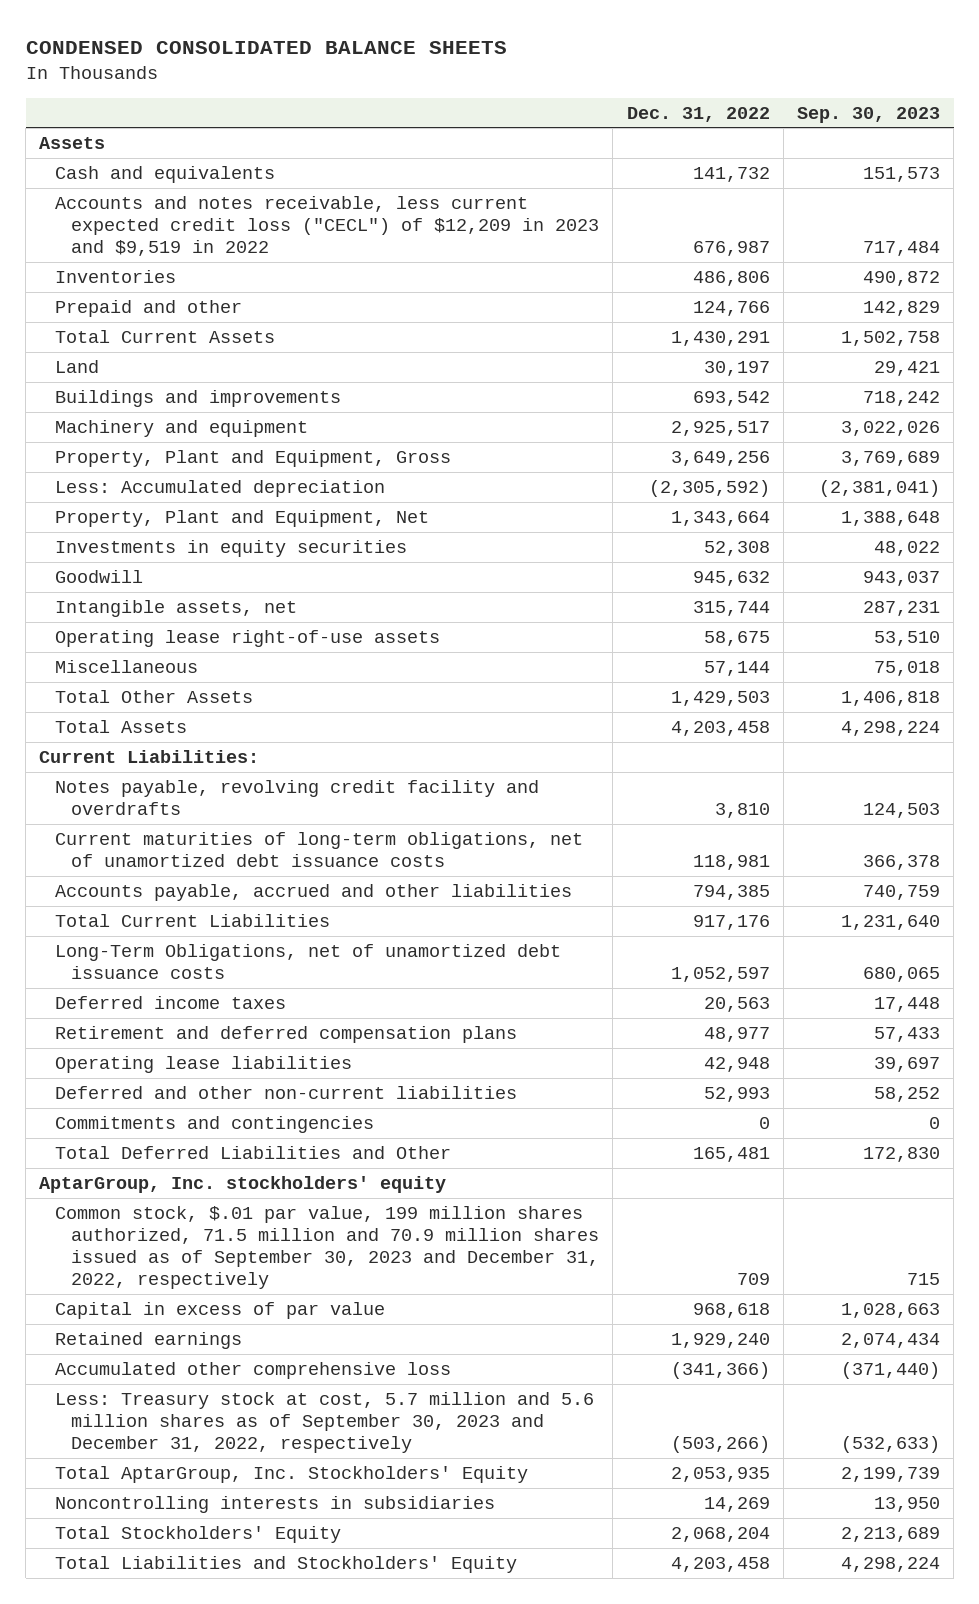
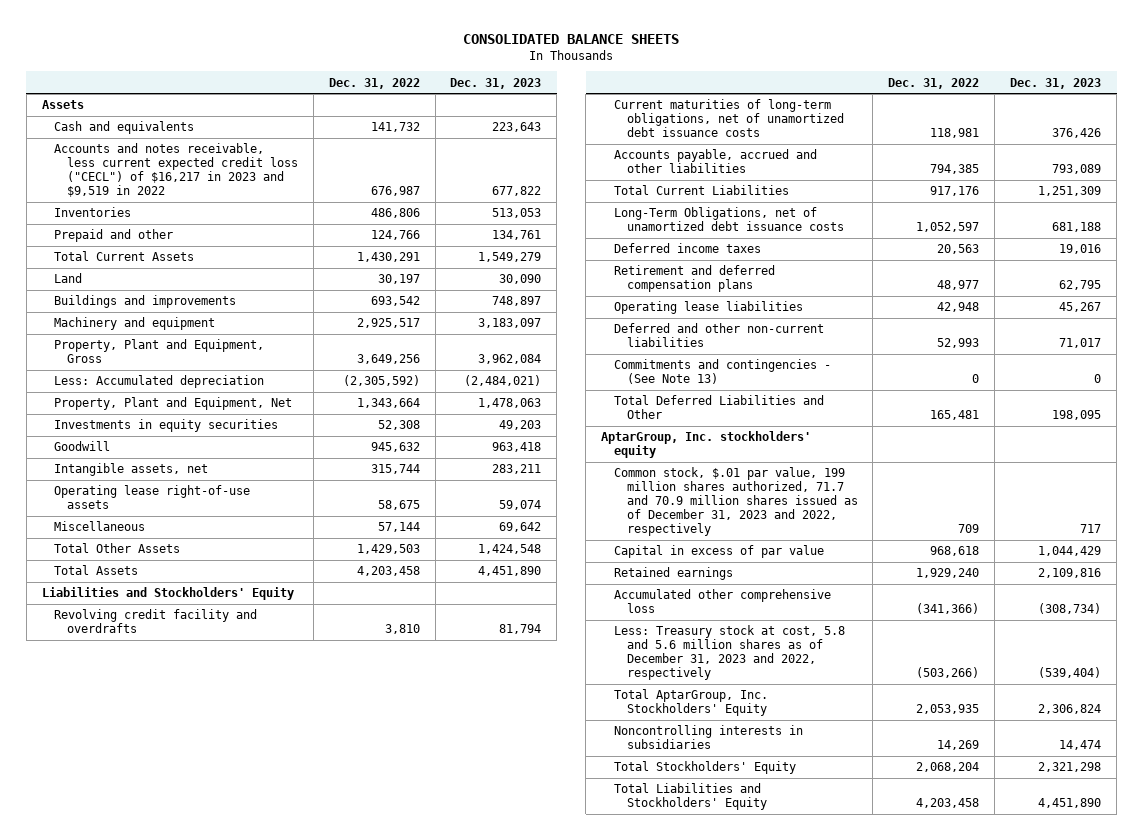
[25,41,507,55] CONDENSED CONSOLIDATED BALANCE SHEETS -> [463,34,680,45] CONSOLIDATED BALANCE SHEETS
[797,106,941,123] Sep. 30, 2023 -> none
none -> [450,77,542,89] Dec. 31, 2023
[55,196,599,257] Accounts and notes receivable, less current expected credit loss ("CECL") of $12,209 in 2023 and $9,519 in 2022 -> [54,143,298,197] Accounts and notes receivable, less current expected credit loss ("CECL") of $16,217 in 2023 and $9,519 in 2022
[39,750,260,764] Current Liabilities: -> none
none -> [41,587,294,601] Liabilities and Stockholders' Equity
[55,780,540,816] Notes payable, revolving credit facility and overdrafts -> [54,609,258,634] Revolving credit facility and overdrafts
[55,1116,375,1134] Commitments and contingencies -> [613,359,831,385] Commitments and contingencies - (See Note 13)
[55,1206,599,1290] Common stock, $.01 par value, 199 million shares authorized, 71.5 million and 70.9 million shares issued as of September 30, 2023 and December 31, 2022, respectively -> [613,467,858,536] Common stock, $.01 par value, 199 million shares authorized, 71.7 and 70.9 million shares issued as of December 31, 2023 and 2022, respectively
[55,1392,595,1454] Less: Treasury stock at cost, 5.7 million and 5.6 million shares as of September 30, 2023 and December 31, 2022, respectively -> [613,625,845,680] Less: Treasury stock at cost, 5.8 and 5.6 million shares as of December 31, 2023 and 2022, respectively

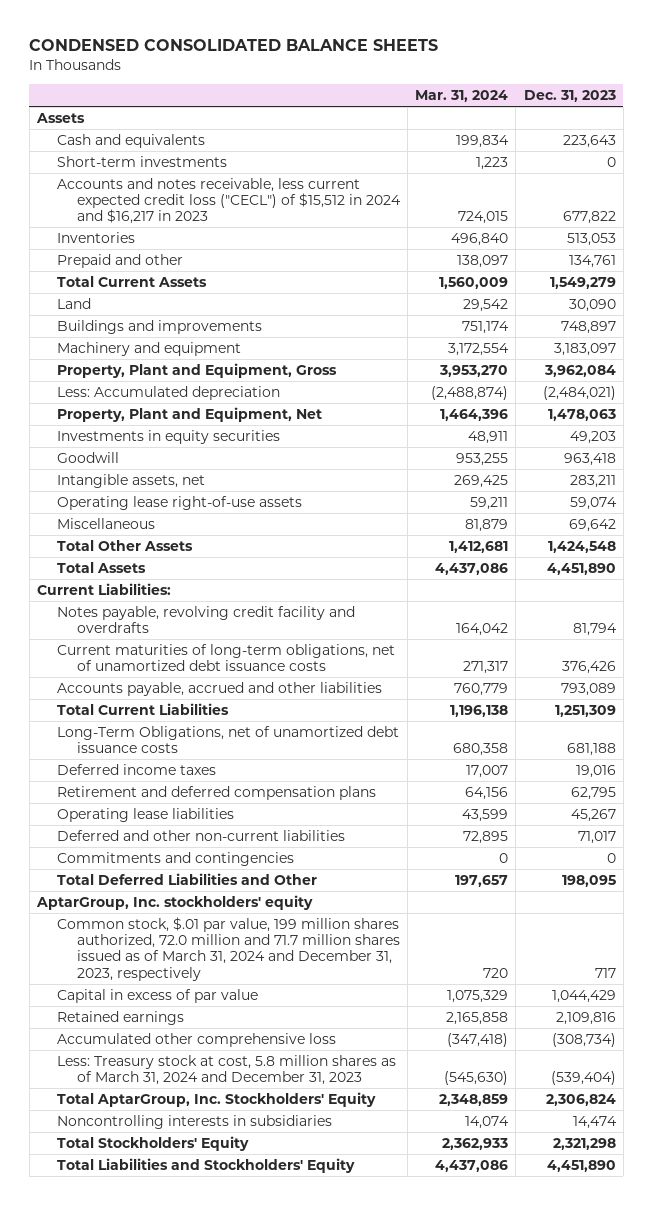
[463,34,680,45] CONSOLIDATED BALANCE SHEETS -> [29,39,439,52] CONDENSED CONSOLIDATED BALANCE SHEETS
[328,77,420,89] Dec. 31, 2022 -> none
none -> [415,90,509,103] Mar. 31, 2024
none -> [56,155,227,167] Short-term investments
[54,143,298,197] Accounts and notes receivable, less current expected credit loss ("CECL") of $16,217 in 2023 and $9,519 in 2022 -> [56,177,401,225] Accounts and notes receivable, less current expected credit loss ("CECL") of $15,512 in 2024 and $16,217 in 2023
[41,587,294,601] Liabilities and Stockholders' Equity -> none
none -> [37,582,172,595] Current Liabilities:
[54,609,258,634] Revolving credit facility and overdrafts -> [56,605,355,634] Notes payable, revolving credit facility and overdrafts
[613,359,831,385] Commitments and contingencies - (See Note 13) -> [56,851,294,866] Commitments and contingencies
[613,467,858,536] Common stock, $.01 par value, 199 million shares authorized, 71.7 and 70.9 million shares issued as of December 31, 2023 and 2022, respectively -> [56,916,400,981] Common stock, $.01 par value, 199 million shares authorized, 72.0 million and 71.7 million shares issued as of March 31, 2024 and December 31, 2023, respectively
[613,625,845,680] Less: Treasury stock at cost, 5.8 and 5.6 million shares as of December 31, 2023 and 2022, respectively -> [56,1054,396,1086] Less: Treasury stock at cost, 5.8 million shares as of March 31, 2024 and December 31, 2023

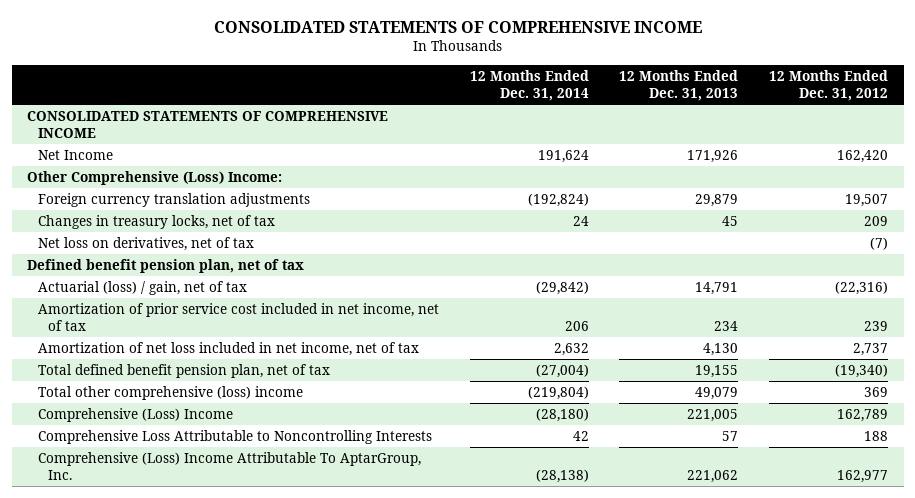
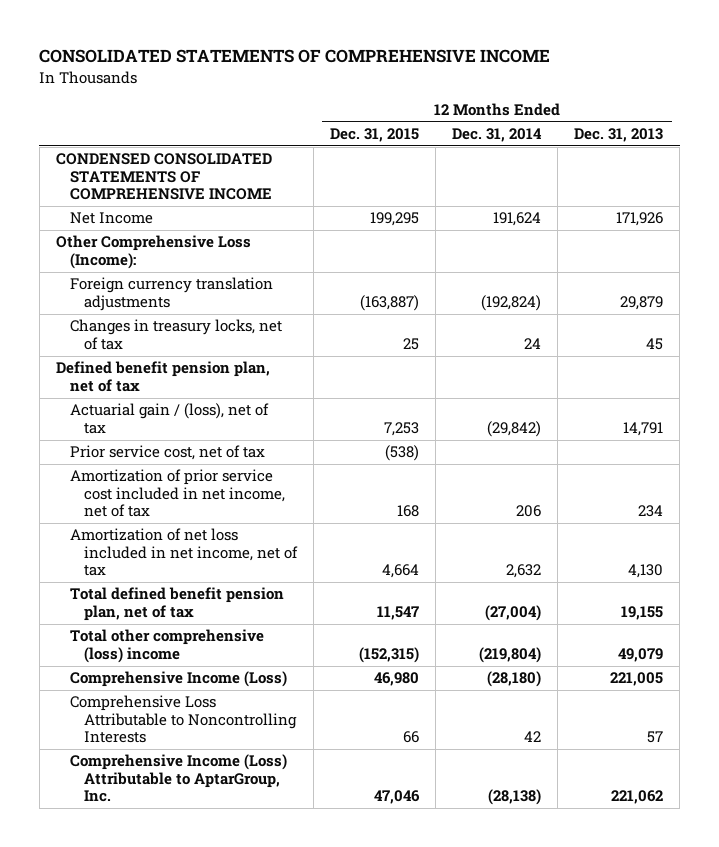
[769,70,889,101] 12 Months Ended Dec. 31, 2012 -> none
none -> [330,128,420,143] Dec. 31, 2015
[27,111,389,138] CONSOLIDATED STATEMENTS OF COMPREHENSIVE INCOME -> [55,153,272,201] CONDENSED CONSOLIDATED STATEMENTS OF COMPREHENSIVE INCOME
[27,171,283,186] Other Comprehensive (Loss) Income: -> [55,235,251,269] Other Comprehensive Loss (Income):
[37,237,254,252] Net loss on derivatives, net of tax -> none
[37,281,247,296] Actuarial (loss) / gain, net of tax -> [69,403,269,434] Actuarial gain / (loss), net of tax
none -> [69,445,265,461] Prior service cost, net of tax
[37,408,233,423] Comprehensive (Loss) Income -> [69,671,287,688] Comprehensive Income (Loss)
[37,452,421,480] Comprehensive (Loss) Income Attributable To AptarGroup, Inc. -> [69,754,287,803] Comprehensive Income (Loss) Attributable to AptarGroup, Inc.

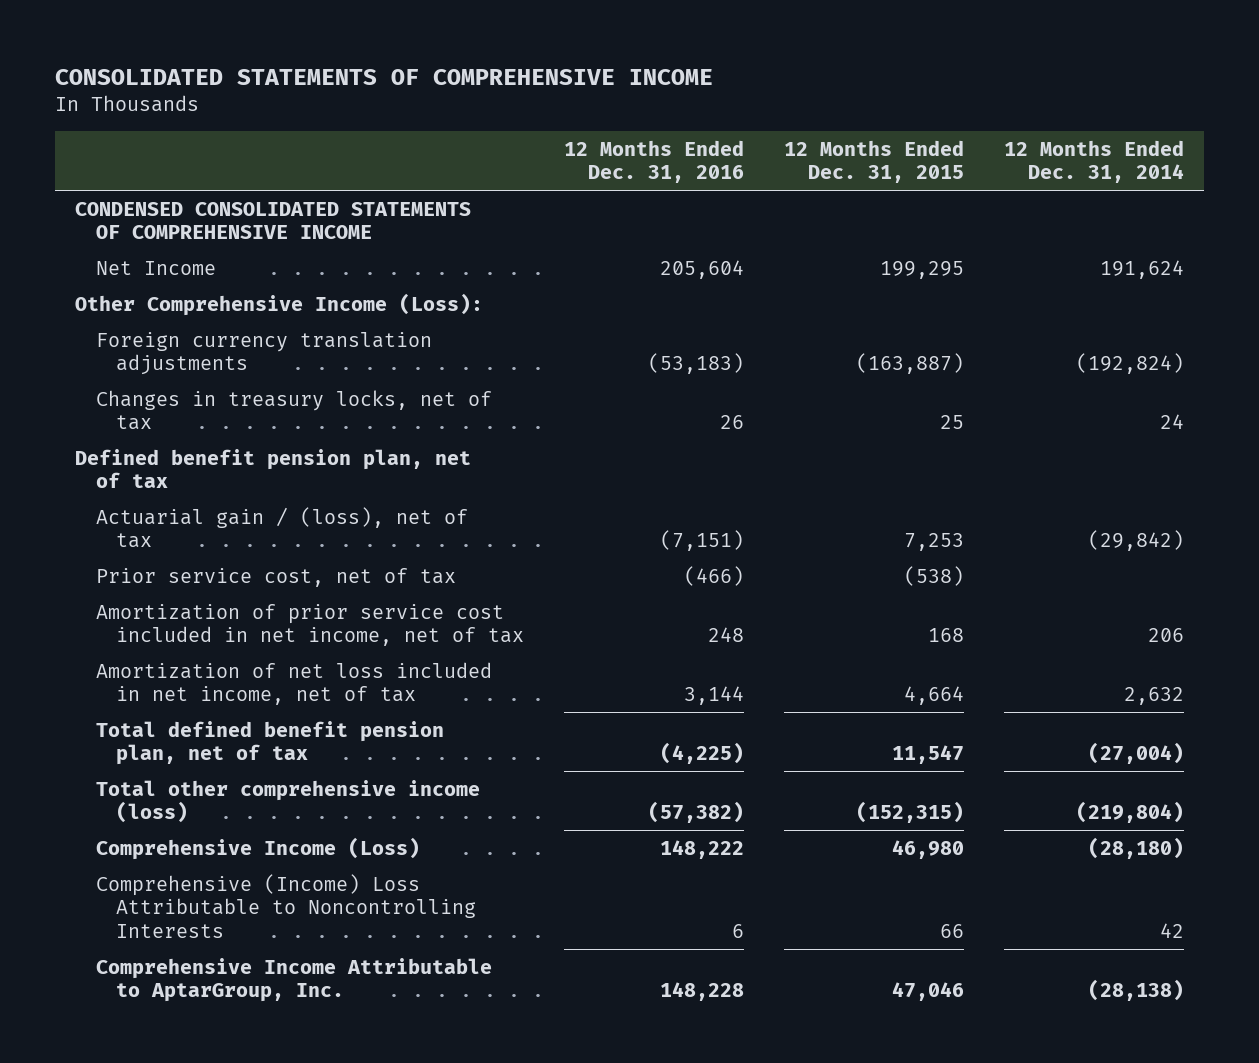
[574,128,664,143] Dec. 31, 2013 -> none
none -> [564,139,745,184] 12 Months Ended Dec. 31, 2016
[55,235,251,269] Other Comprehensive Loss (Income): -> [74,292,483,316] Other Comprehensive Income (Loss):
[69,629,264,663] Total other comprehensive (loss) income -> [95,779,480,824] Total other comprehensive income (loss)
[69,695,298,744] Comprehensive Loss Attributable to Noncontrolling Interests -> [95,873,477,938] Comprehensive (Income) Loss Attributable to Noncontrolling Interests
[69,754,287,803] Comprehensive Income (Loss) Attributable to AptarGroup, Inc. -> [95,957,492,1003] Comprehensive Income Attributable to AptarGroup, Inc.

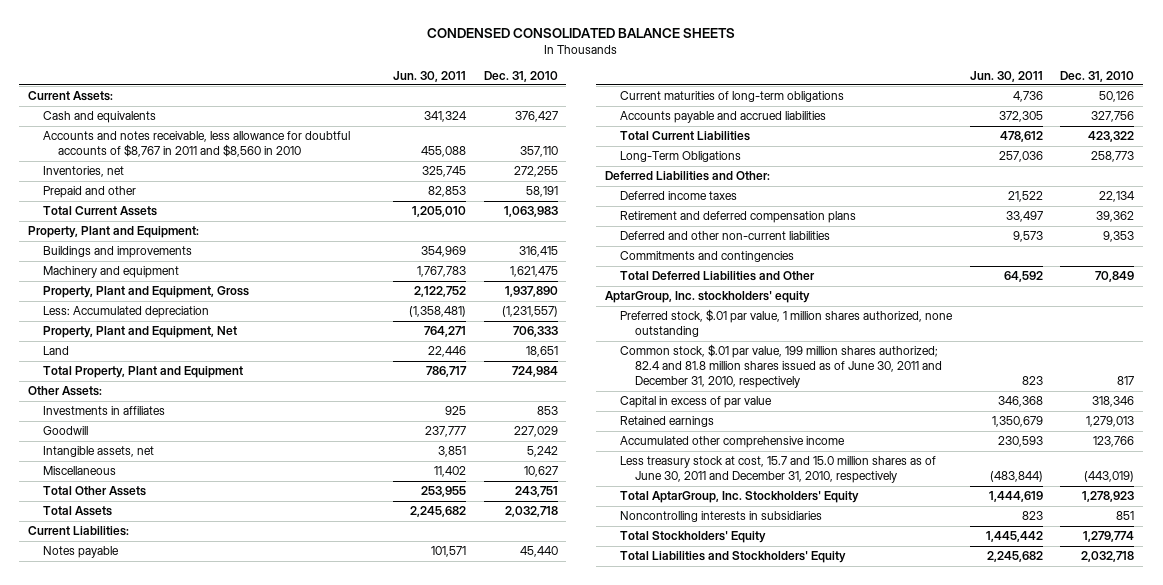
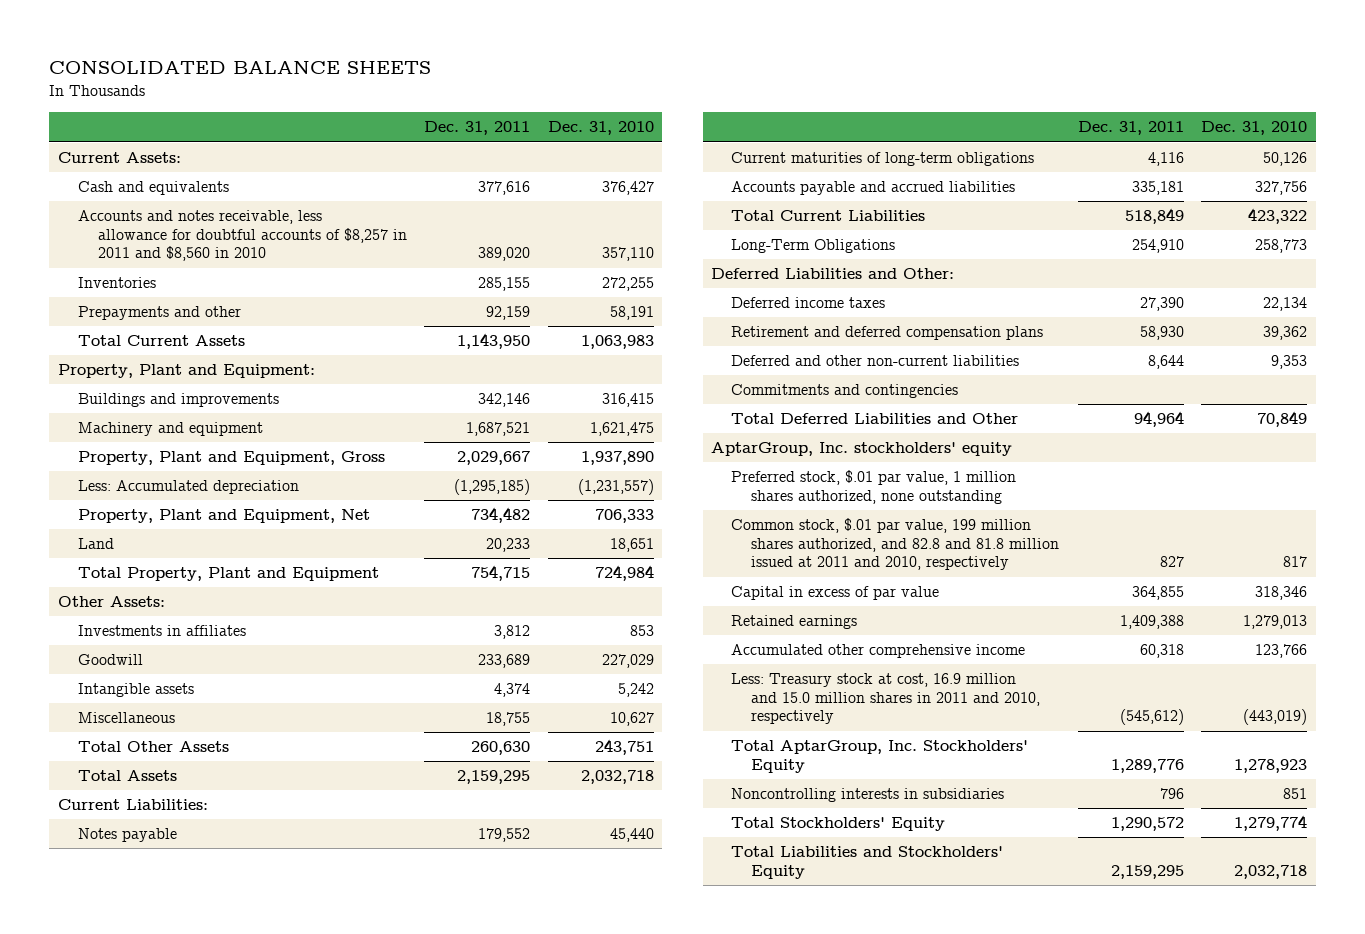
[427,27,736,38] CONDENSED CONSOLIDATED BALANCE SHEETS -> [49,61,432,75] CONSOLIDATED BALANCE SHEETS
[392,70,466,82] Jun. 30, 2011 -> none
none -> [424,121,531,136] Dec. 31, 2011
[43,131,351,158] Accounts and notes receivable, less allowance for doubtful accounts of $8,767 in 2011 and $8,560 in 2010 -> [77,210,407,262] Accounts and notes receivable, less allowance for doubtful accounts of $8,257 in 2011 and $8,560 in 2010
[43,166,125,178] Inventories, net -> [77,277,156,289] Inventories
[43,186,137,199] Prepaid and other -> [77,306,241,321] Prepayments and other
[43,446,155,458] Intangible assets, net -> [77,683,194,698] Intangible assets
[619,344,943,389] Common stock, $.01 par value, 199 million shares authorized; 82.4 and 81.8 million shares issued as of June 30, 2011 and December 31, 2010, respectively -> [731,518,1060,571] Common stock, $.01 par value, 199 million shares authorized, and 82.8 and 81.8 million issued at 2011 and 2010, respectively
[619,456,936,484] Less treasury stock at cost, 15.7 and 15.0 million shares as of June 30, 2011 and December 31, 2010, respectively -> [731,673,1041,725] Less: Treasury stock at cost, 16.9 million and 15.0 million shares in 2011 and 2010, respectively

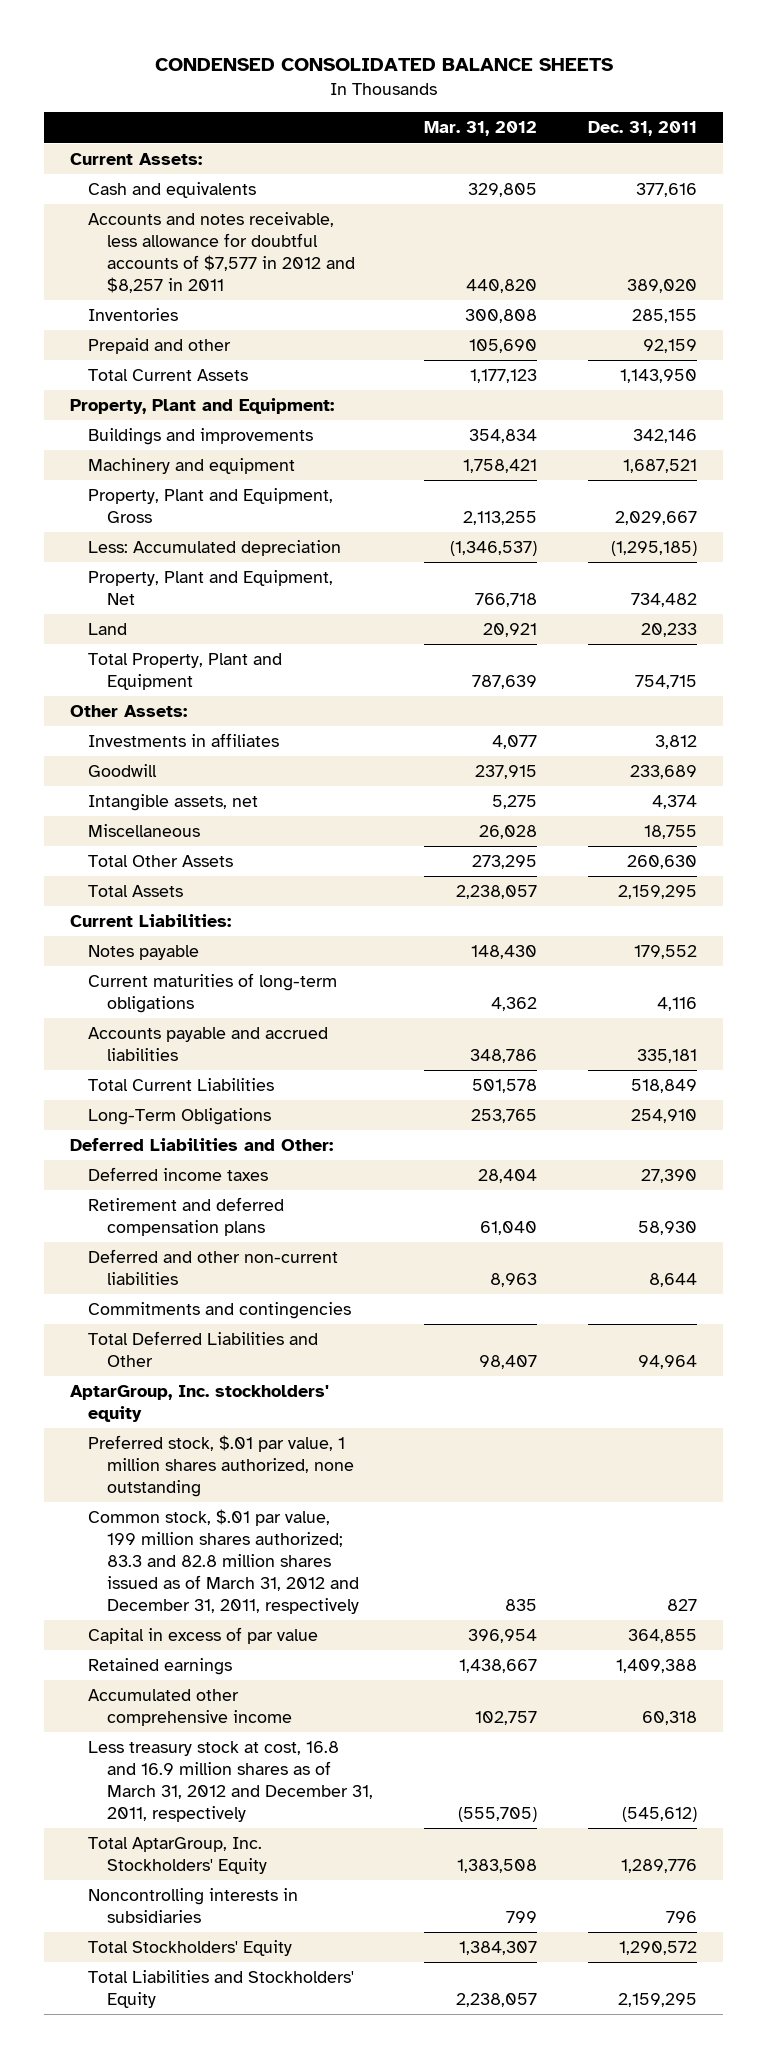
[49,61,432,75] CONSOLIDATED BALANCE SHEETS -> [154,58,613,72] CONDENSED CONSOLIDATED BALANCE SHEETS
[547,121,654,136] Dec. 31, 2010 -> none
none -> [423,121,537,137] Mar. 31, 2012
[77,210,407,262] Accounts and notes receivable, less allowance for doubtful accounts of $8,257 in 2011 and $8,560 in 2010 -> [88,211,355,294] Accounts and notes receivable, less allowance for doubtful accounts of $7,577 in 2012 and $8,257 in 2011
[77,306,241,321] Prepayments and other -> [88,337,232,354] Prepaid and other
[77,683,194,698] Intangible assets -> [88,793,259,811] Intangible assets, net
[731,518,1060,571] Common stock, $.01 par value, 199 million shares authorized, and 82.8 and 81.8 million issued at 2011 and 2010, respectively -> [88,1508,359,1615] Common stock, $.01 par value, 199 million shares authorized; 83.3 and 82.8 million shares issued as of March 31, 2012 and December 31, 2011, respectively
[731,673,1041,725] Less: Treasury stock at cost, 16.9 million and 15.0 million shares in 2011 and 2010, respectively -> [88,1740,373,1823] Less treasury stock at cost, 16.8 and 16.9 million shares as of March 31, 2012 and December 31, 2011, respectively

